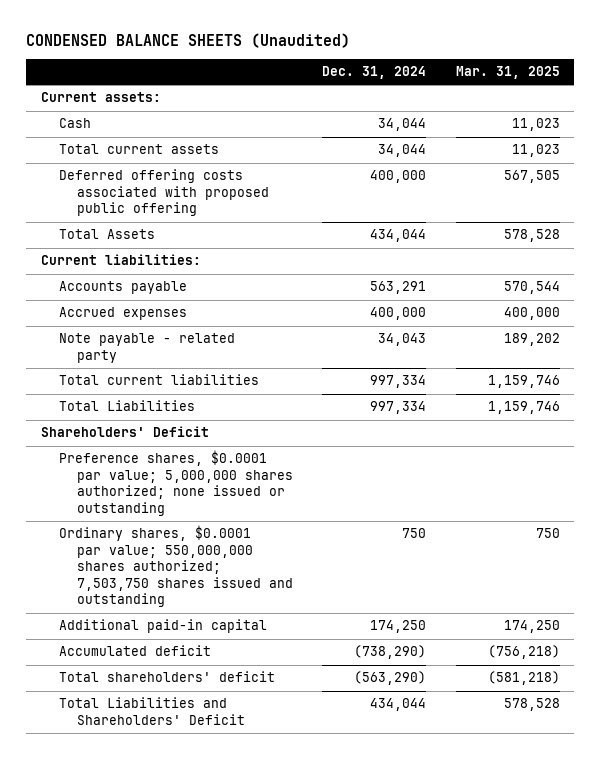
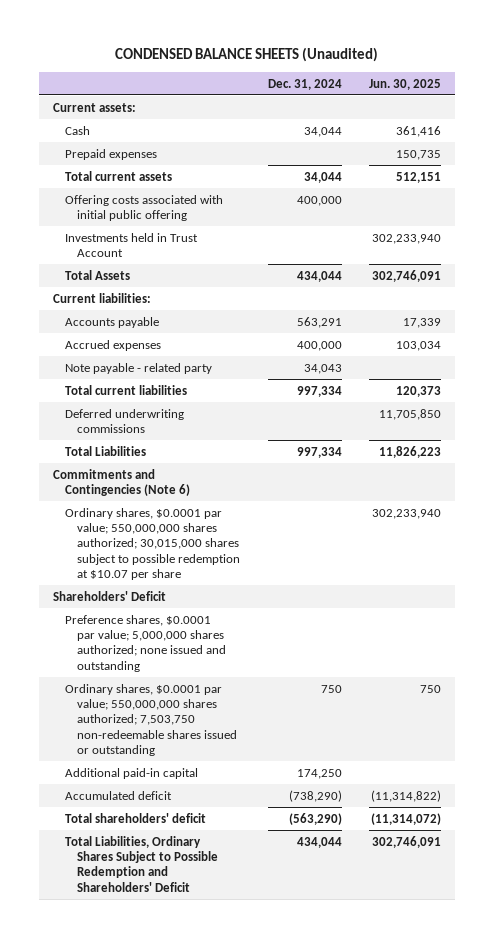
[455,66,560,80] Mar. 31, 2025 -> none
none -> [369,78,442,90] Jun. 30, 2025
none -> [65,148,158,160] Prepaid expenses
[58,169,270,217] Deferred offering costs associated with proposed public offering -> [65,194,224,221] Offering costs associated with initial public offering
none -> [65,232,199,257] Investments held in Trust Account
none -> [65,408,185,433] Deferred underwriting commissions
none -> [52,468,191,496] Commitments and Contingencies (Note 6)
none -> [65,507,241,580] Ordinary shares, $0.0001 par value; 550,000,000 shares authorized; 30,015,000 shares subject to possible redemption at $10.07 per share
[58,450,294,516] Preference shares, $0.0001 par value; 5,000,000 shares authorized; none issued or outstanding -> [65,614,227,672] Preference shares, $0.0001 par value; 5,000,000 shares authorized; none issued and outstanding
[58,525,294,608] Ordinary shares, $0.0001 par value; 550,000,000 shares authorized; 7,503,750 shares issued and outstanding -> [65,683,238,756] Ordinary shares, $0.0001 par value; 550,000,000 shares authorized; 7,503,750 non-redeemable shares issued or outstanding
[58,697,246,725] Total Liabilities and Shareholders' Deficit -> [65,835,219,892] Total Liabilities, Ordinary Shares Subject to Possible Redemption and Shareholders' Deficit

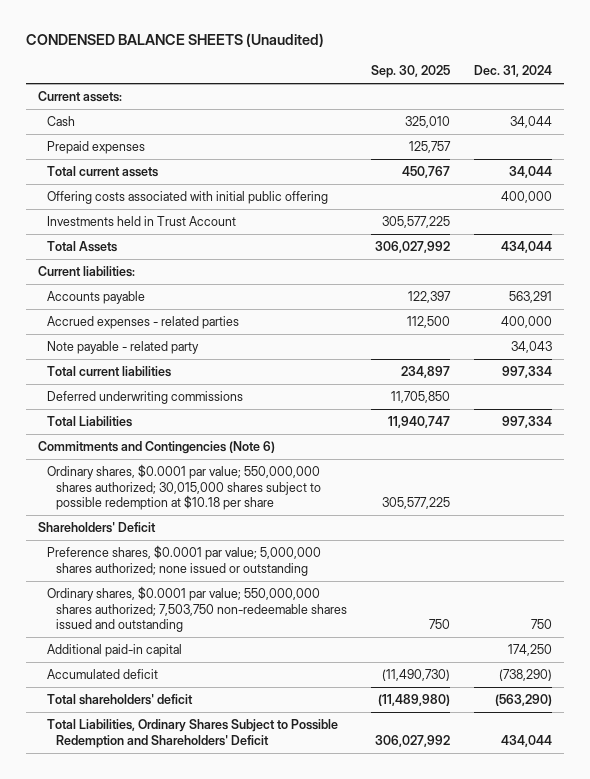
[369,78,442,90] Jun. 30, 2025 -> none
none -> [371,65,451,79] Sep. 30, 2025
[65,339,162,351] Accrued expenses -> [46,316,239,330] Accrued expenses - related parties
[65,507,241,580] Ordinary shares, $0.0001 par value; 550,000,000 shares authorized; 30,015,000 shares subject to possible redemption at $10.07 per share -> [46,464,321,511] Ordinary shares, $0.0001 par value; 550,000,000 shares authorized; 30,015,000 shares subject to possible redemption at $10.18 per share
[65,614,227,672] Preference shares, $0.0001 par value; 5,000,000 shares authorized; none issued and outstanding -> [46,545,321,576] Preference shares, $0.0001 par value; 5,000,000 shares authorized; none issued or outstanding
[65,683,238,756] Ordinary shares, $0.0001 par value; 550,000,000 shares authorized; 7,503,750 non-redeemable shares issued or outstanding -> [46,586,347,633] Ordinary shares, $0.0001 par value; 550,000,000 shares authorized; 7,503,750 non-redeemable shares issued and outstanding

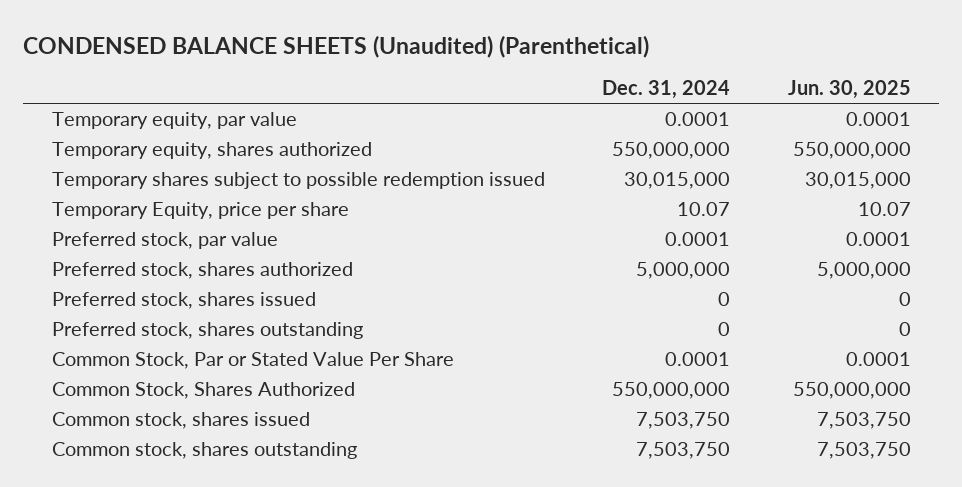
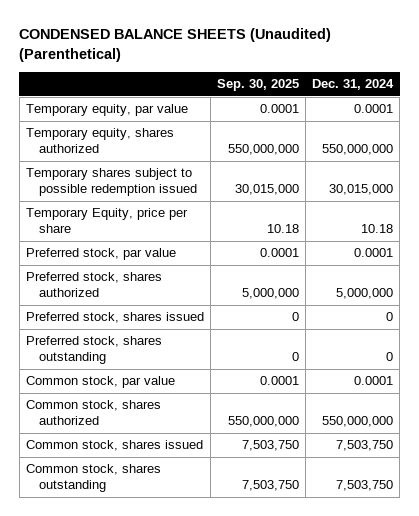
[787,80,911,100] Jun. 30, 2025 -> none
none -> [217,79,300,92] Sep. 30, 2025
[677,202,731,217] 10.07 -> [361,224,394,234] 10.18
[51,352,454,370] Common Stock, Par or Stated Value Per Share -> [25,376,175,389] Common stock, par value
[51,382,355,400] Common Stock, Shares Authorized -> [25,400,161,426] Common stock, shares authorized

